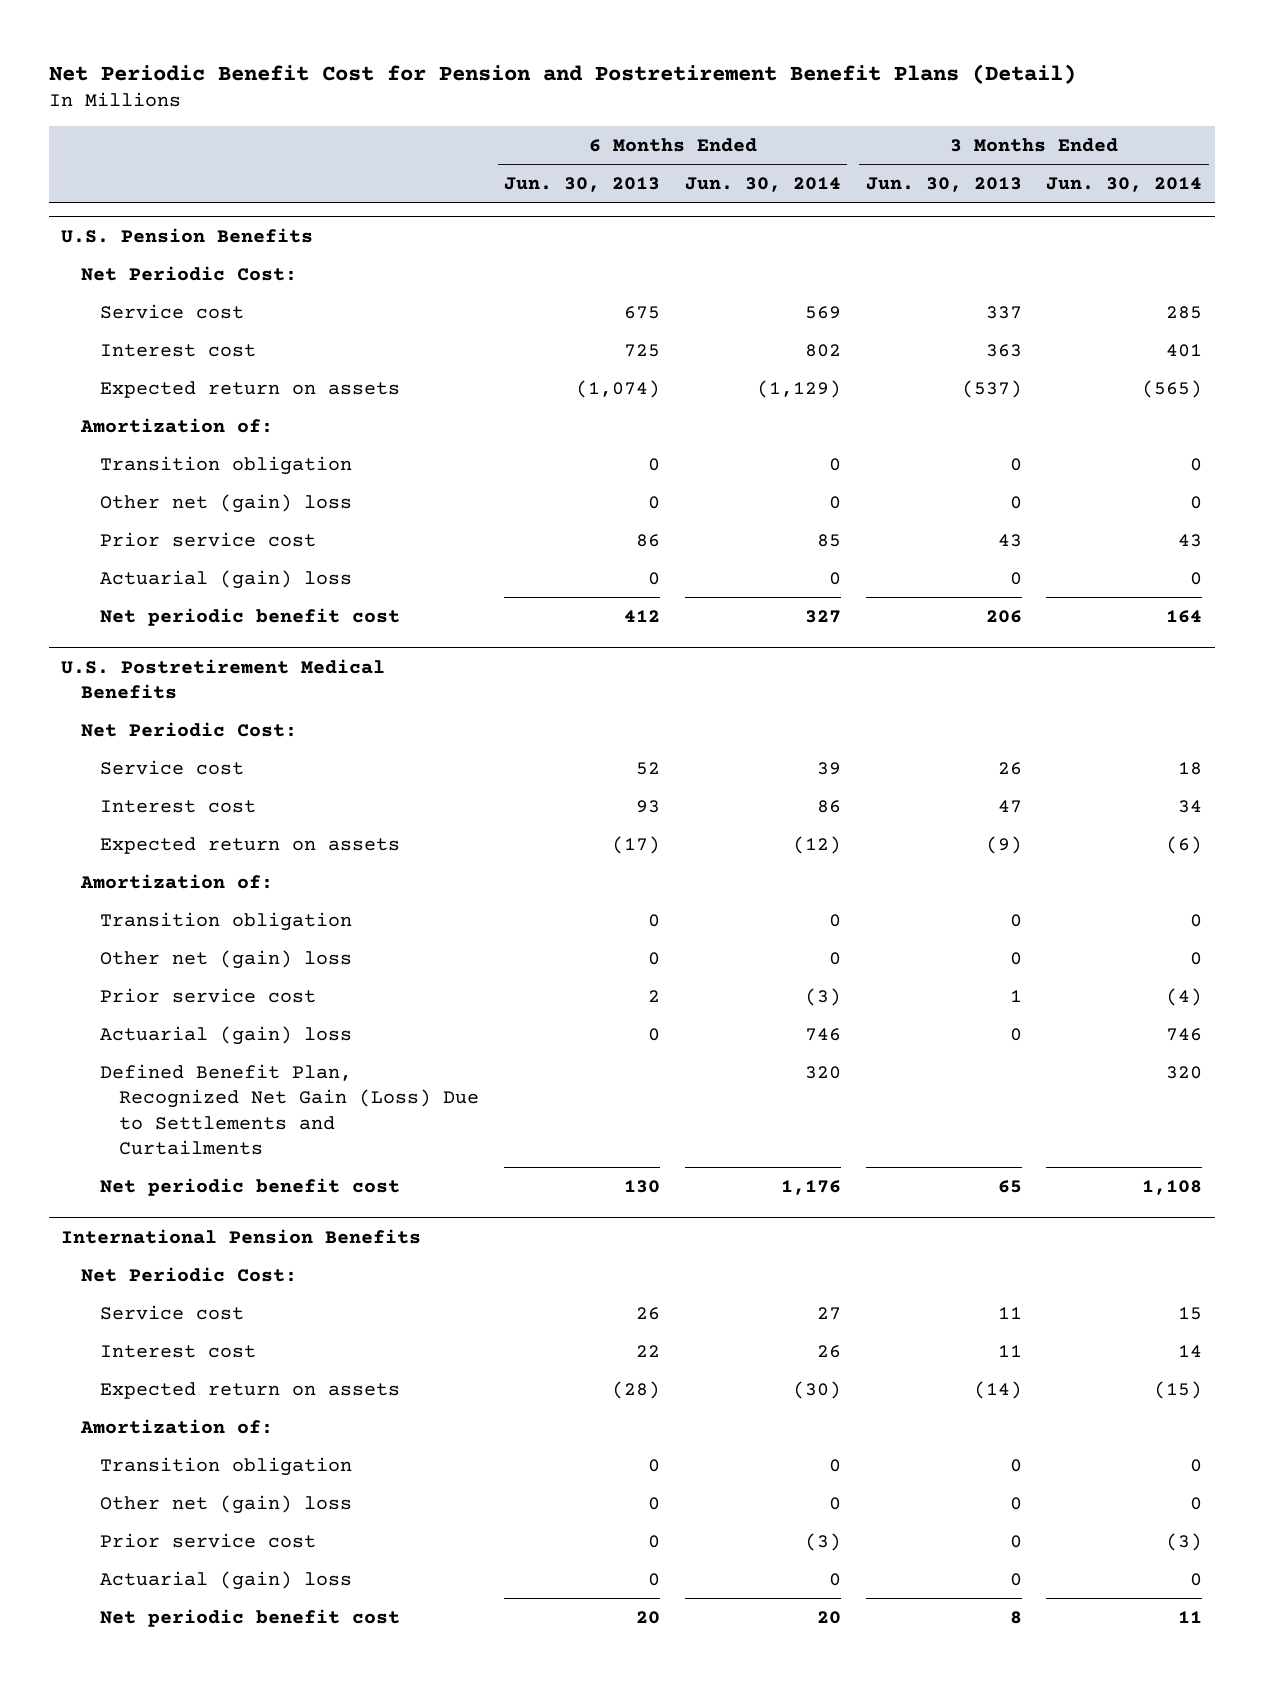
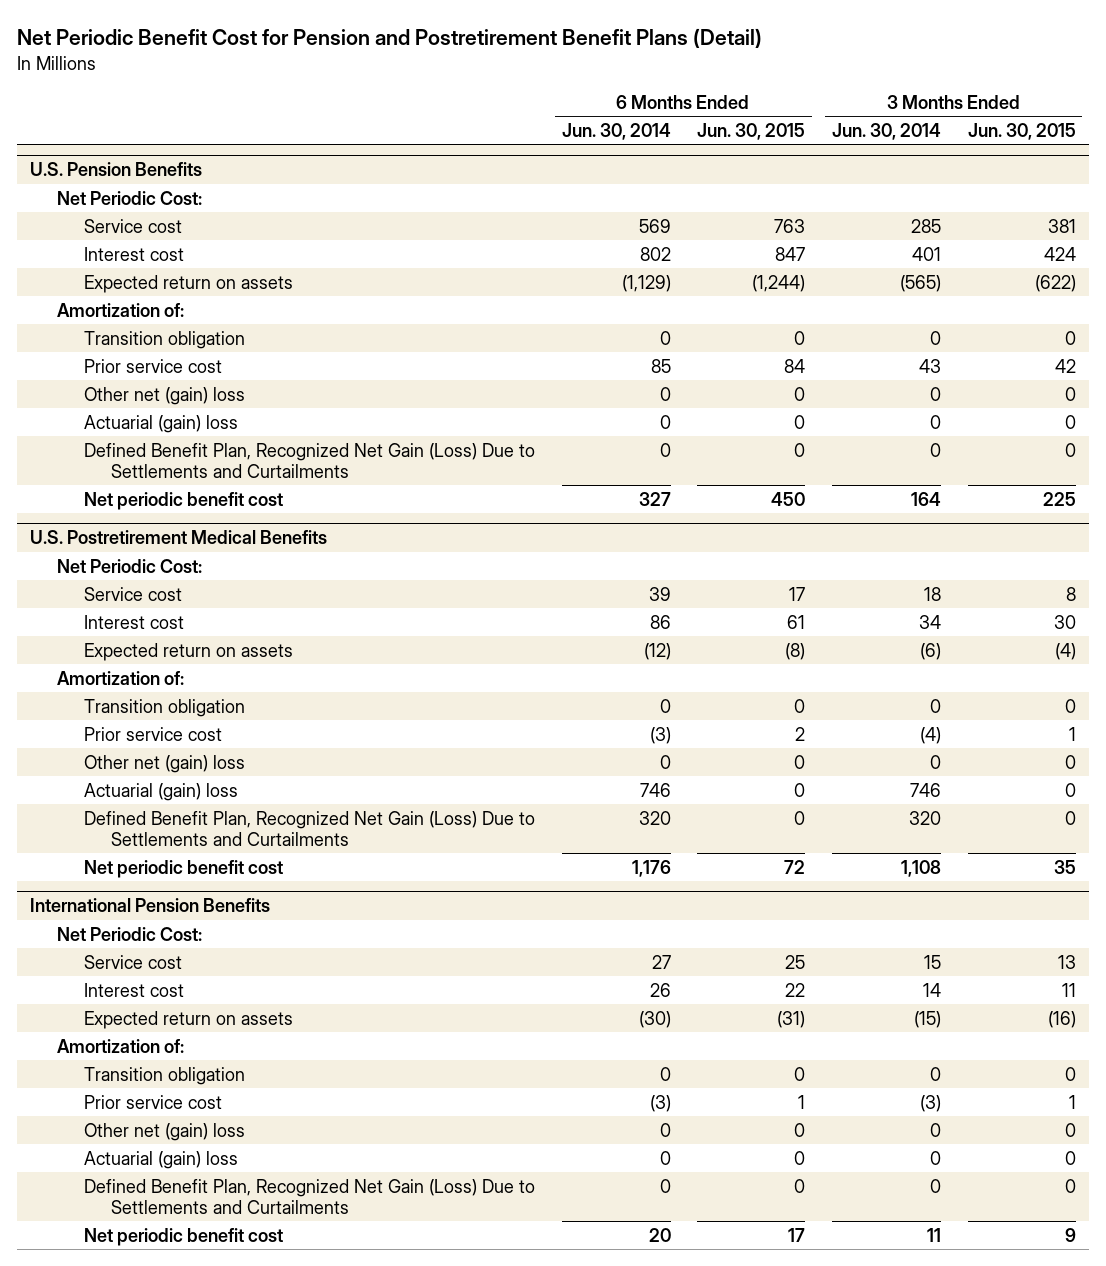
[504,177,661,193] Jun. 30, 2013 -> none
[865,177,1022,193] Jun. 30, 2013 -> none
none -> [697,122,806,140] Jun. 30, 2015
none -> [967,122,1076,140] Jun. 30, 2015
[100,493,353,513] Other net (gain) loss -> [84,386,246,405] Other net (gain) loss
none -> [84,442,536,478] Defined Benefit Plan, Recognized Net Gain (Loss) Due to Settlements and Curtailments
[100,949,353,969] Other net (gain) loss -> [84,754,246,773] Other net (gain) loss
[100,1494,353,1514] Other net (gain) loss -> [84,1122,246,1141] Other net (gain) loss
none -> [84,1178,536,1214] Defined Benefit Plan, Recognized Net Gain (Loss) Due to Settlements and Curtailments

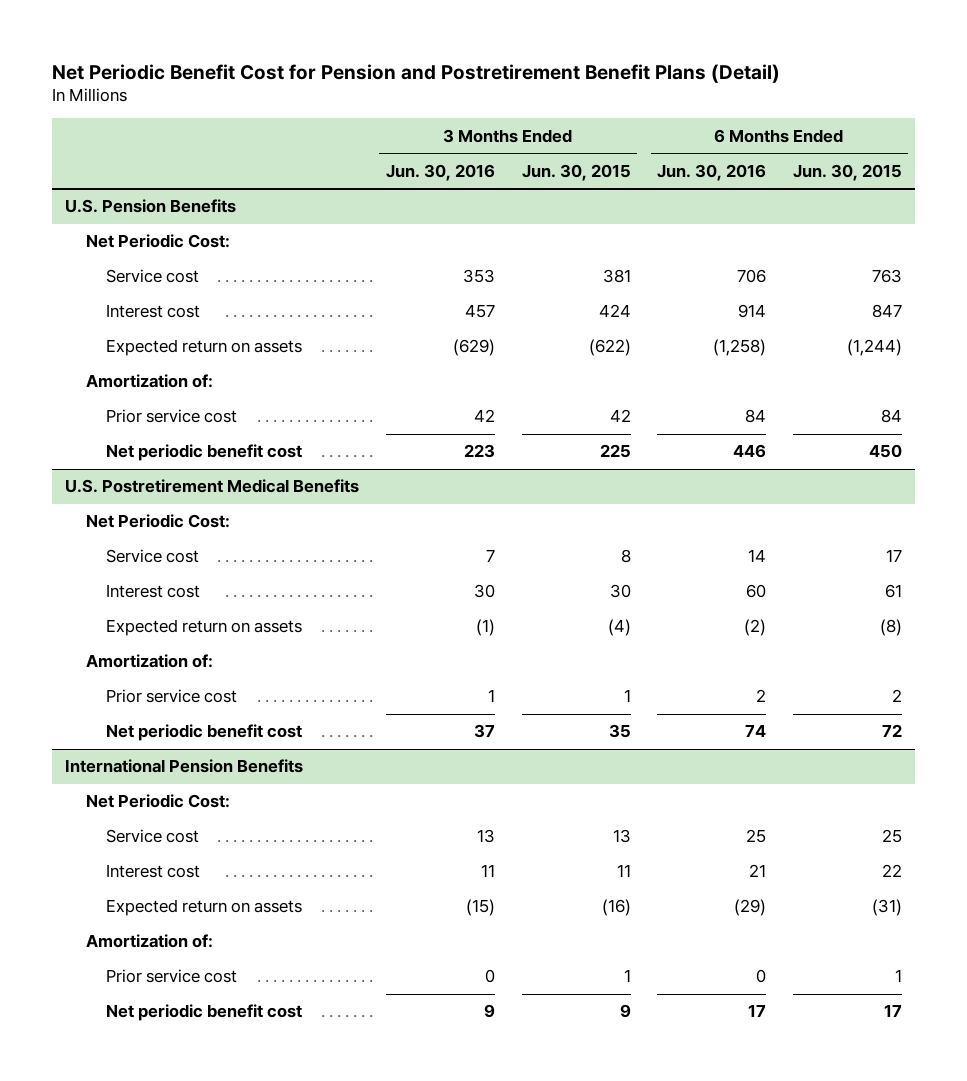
[561,122,671,140] Jun. 30, 2014 -> none
[831,122,941,140] Jun. 30, 2014 -> none
none -> [386,163,496,181] Jun. 30, 2016
none -> [657,163,767,181] Jun. 30, 2016
[84,330,246,349] Transition obligation -> none
[84,386,246,405] Other net (gain) loss -> none
[84,414,239,433] Actuarial (gain) loss -> none
[84,442,536,478] Defined Benefit Plan, Recognized Net Gain (Loss) Due to Settlements and Curtailments -> none
[84,698,246,717] Transition obligation -> none
[84,754,246,773] Other net (gain) loss -> none
[84,782,239,801] Actuarial (gain) loss -> none
[84,810,536,846] Defined Benefit Plan, Recognized Net Gain (Loss) Due to Settlements and Curtailments -> none
[84,1066,246,1085] Transition obligation -> none
[84,1122,246,1141] Other net (gain) loss -> none
[84,1150,239,1169] Actuarial (gain) loss -> none
[84,1178,536,1214] Defined Benefit Plan, Recognized Net Gain (Loss) Due to Settlements and Curtailments -> none

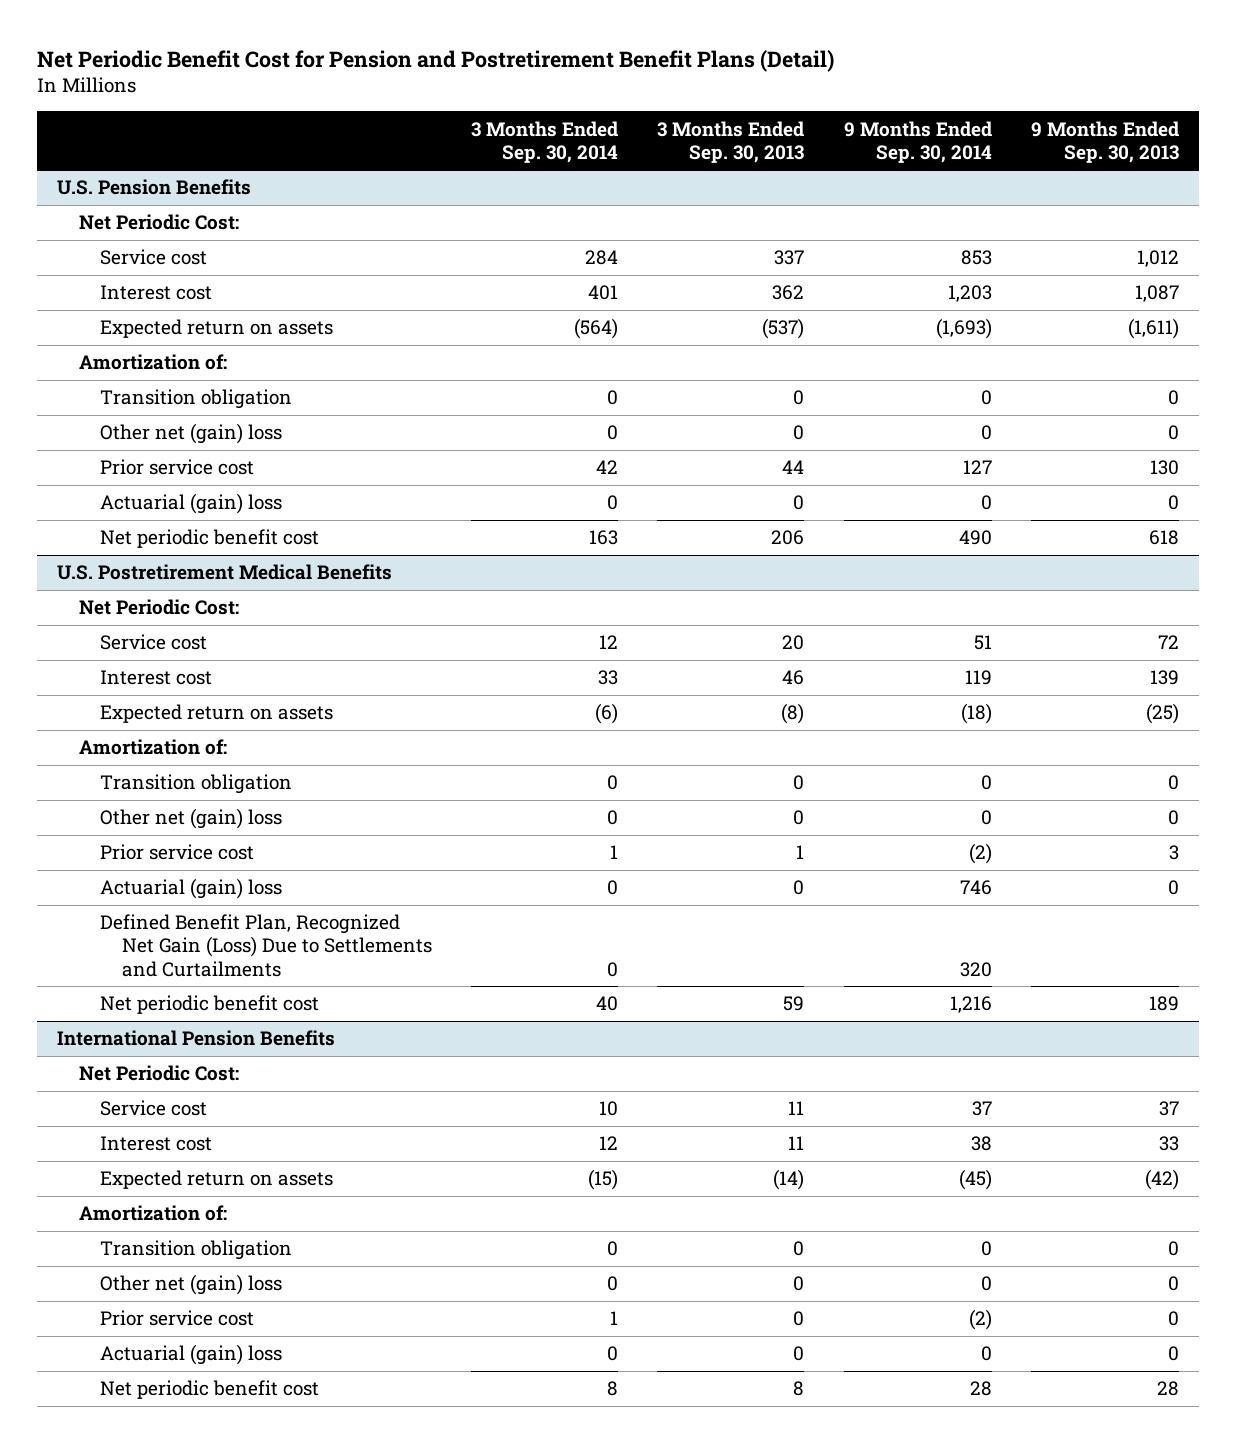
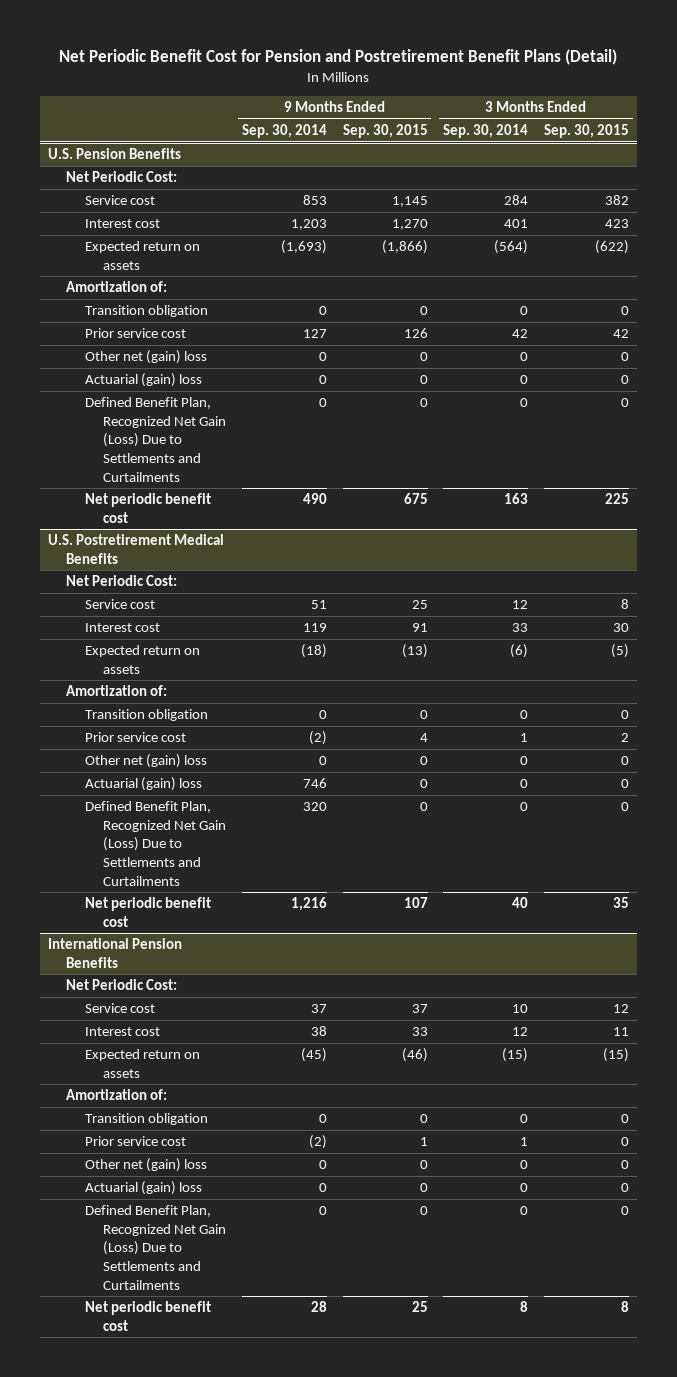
[657,120,805,163] 3 Months Ended Sep. 30, 2013 -> none
[1030,120,1179,163] 9 Months Ended Sep. 30, 2013 -> none
none -> [342,123,428,138] Sep. 30, 2015
none -> [543,123,629,138] Sep. 30, 2015
[100,423,283,445] Other net (gain) loss -> [84,350,207,365] Other net (gain) loss
none -> [84,397,227,482] Defined Benefit Plan, Recognized Net Gain (Loss) Due to Settlements and Curtailments
[100,808,283,830] Other net (gain) loss -> [84,754,207,769] Other net (gain) loss
[100,1274,283,1296] Other net (gain) loss -> [84,1158,207,1173] Other net (gain) loss
none -> [84,1205,227,1290] Defined Benefit Plan, Recognized Net Gain (Loss) Due to Settlements and Curtailments

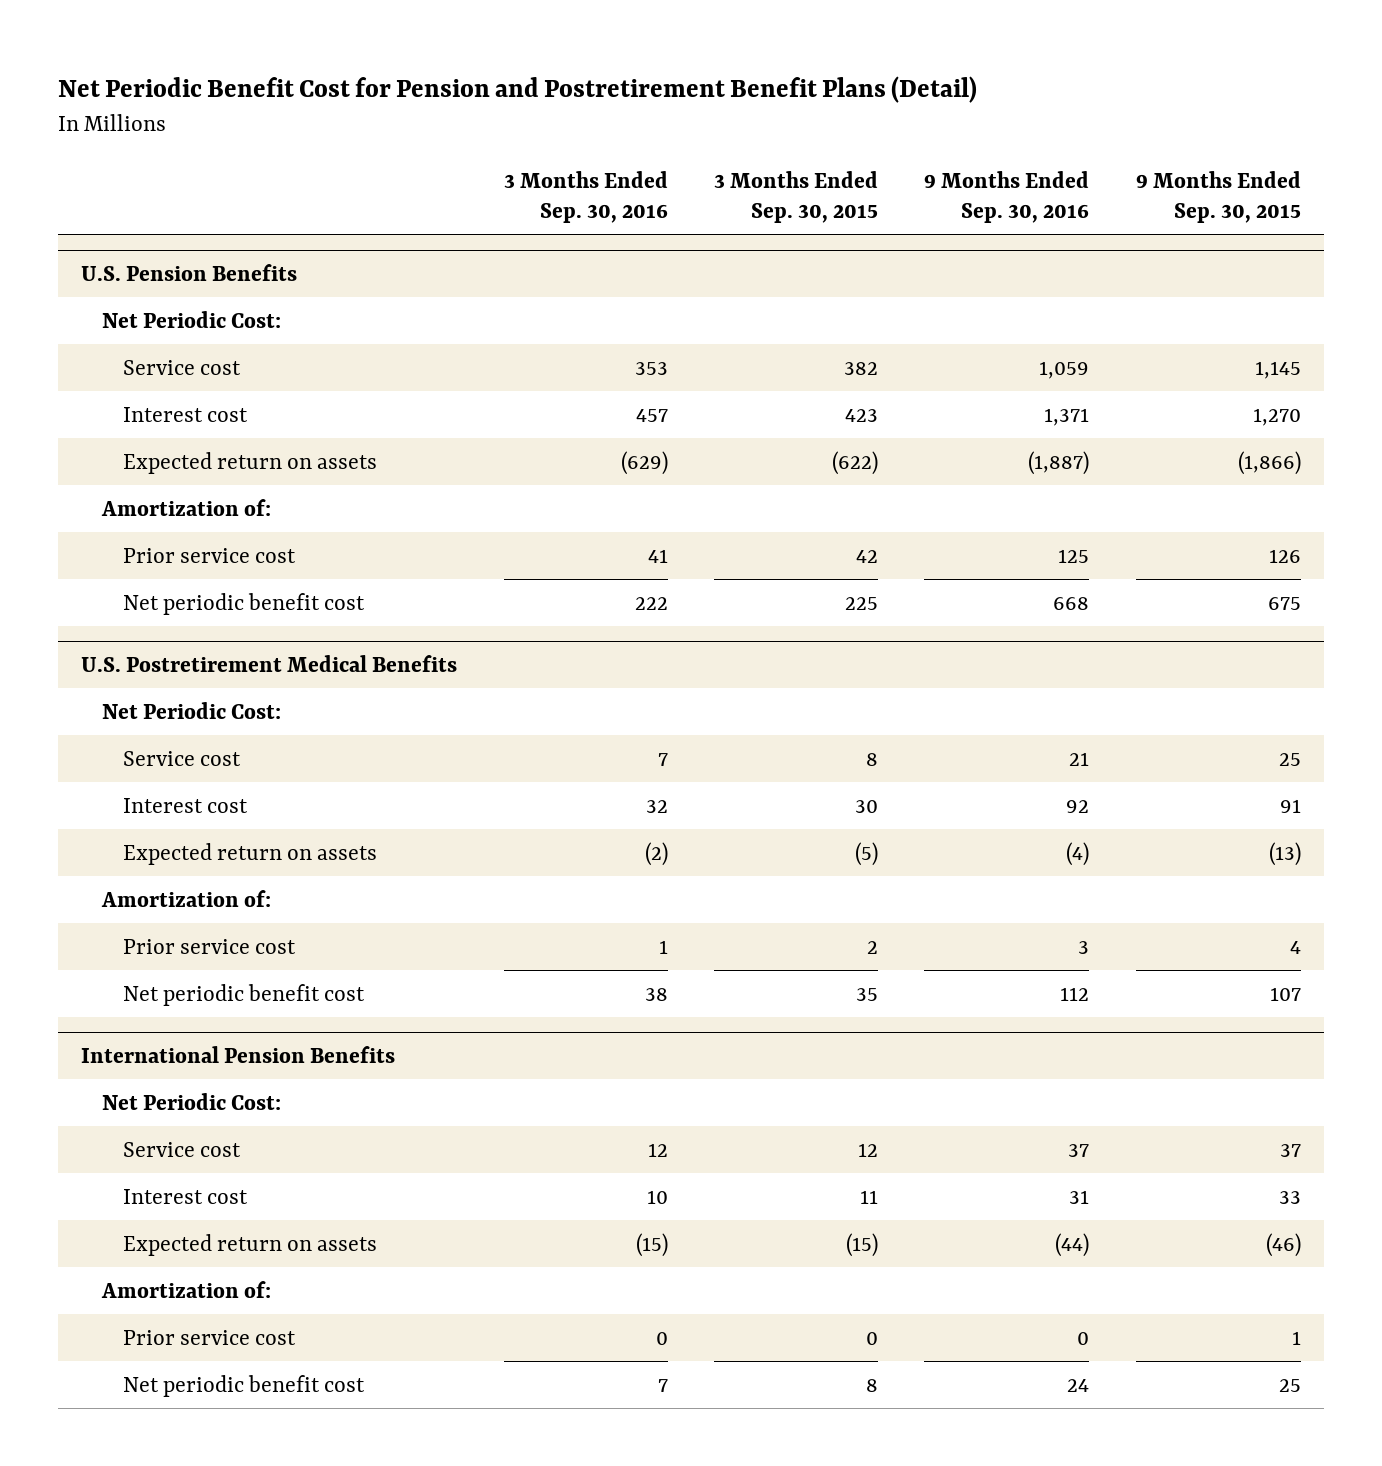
[241,123,327,138] Sep. 30, 2014 -> none
[443,123,529,138] Sep. 30, 2014 -> none
none -> [503,170,668,223] 3 Months Ended Sep. 30, 2016
none -> [924,170,1090,223] 9 Months Ended Sep. 30, 2016
[84,305,208,318] Transition obligation -> none
[84,350,207,365] Other net (gain) loss -> none
[84,373,202,388] Actuarial (gain) loss -> none
[84,397,227,482] Defined Benefit Plan, Recognized Net Gain (Loss) Due to Settlements and Curtailments -> none
[84,709,208,722] Transition obligation -> none
[84,754,207,769] Other net (gain) loss -> none
[84,777,202,792] Actuarial (gain) loss -> none
[84,801,227,886] Defined Benefit Plan, Recognized Net Gain (Loss) Due to Settlements and Curtailments -> none
[84,1113,208,1126] Transition obligation -> none
[84,1158,207,1173] Other net (gain) loss -> none
[84,1181,202,1196] Actuarial (gain) loss -> none
[84,1205,227,1290] Defined Benefit Plan, Recognized Net Gain (Loss) Due to Settlements and Curtailments -> none

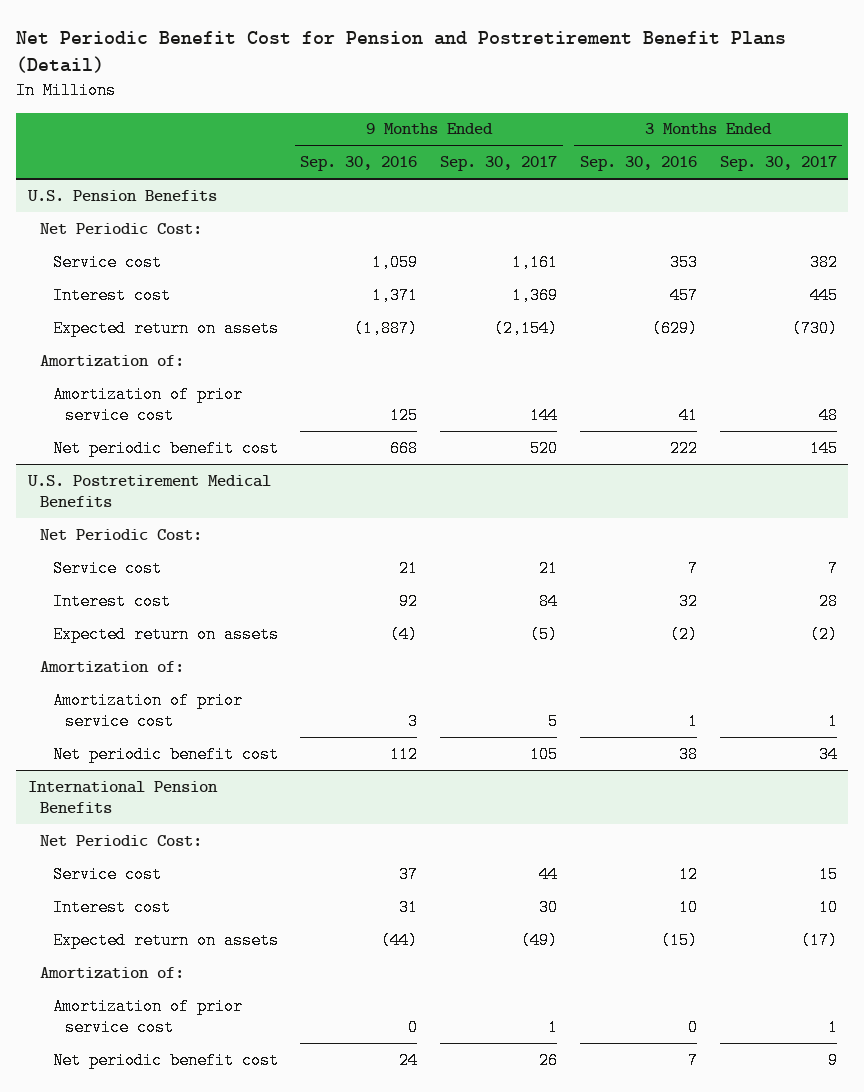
[714,170,879,223] 3 Months Ended Sep. 30, 2015 -> none
[1135,170,1301,223] 9 Months Ended Sep. 30, 2015 -> none
none -> [440,156,558,172] Sep. 30, 2017
none -> [719,156,837,172] Sep. 30, 2017
[123,547,297,563] Prior service cost -> [52,385,243,424] Amortization of prior service cost
[123,938,297,954] Prior service cost -> [52,691,243,730] Amortization of prior service cost
[123,1329,297,1345] Prior service cost -> [52,997,243,1036] Amortization of prior service cost

